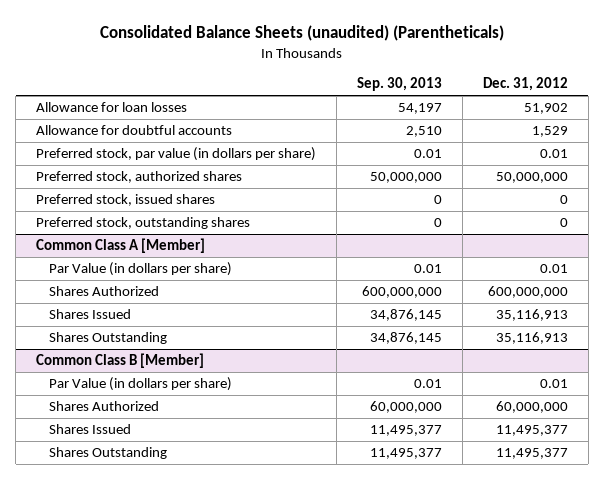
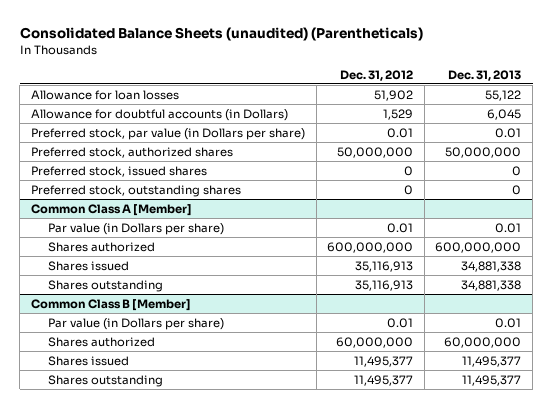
[356,77,442,92] Sep. 30, 2013 -> none
none -> [448,69,522,81] Dec. 31, 2013
[35,125,232,136] Allowance for doubtful accounts -> [30,108,288,121] Allowance for doubtful accounts (in Dollars)
[35,147,316,162] Preferred stock, par value (in dollars per share) -> [30,127,305,140] Preferred stock, par value (in Dollars per share)
[48,262,232,277] Par Value (in dollars per share) -> [47,222,224,235] Par value (in Dollars per share)
[48,286,159,297] Shares Authorized -> [47,241,155,252] Shares authorized
[48,309,131,320] Shares Issued -> [47,260,129,271] Shares issued
[48,332,167,345] Shares Outstanding -> [47,279,163,292] Shares outstanding
[48,377,232,392] Par Value (in dollars per share) -> [47,317,224,330] Par value (in Dollars per share)
[48,401,159,412] Shares Authorized -> [47,336,155,347] Shares authorized
[48,424,131,435] Shares Issued -> [47,355,129,366] Shares issued
[48,447,167,460] Shares Outstanding -> [47,374,163,387] Shares outstanding

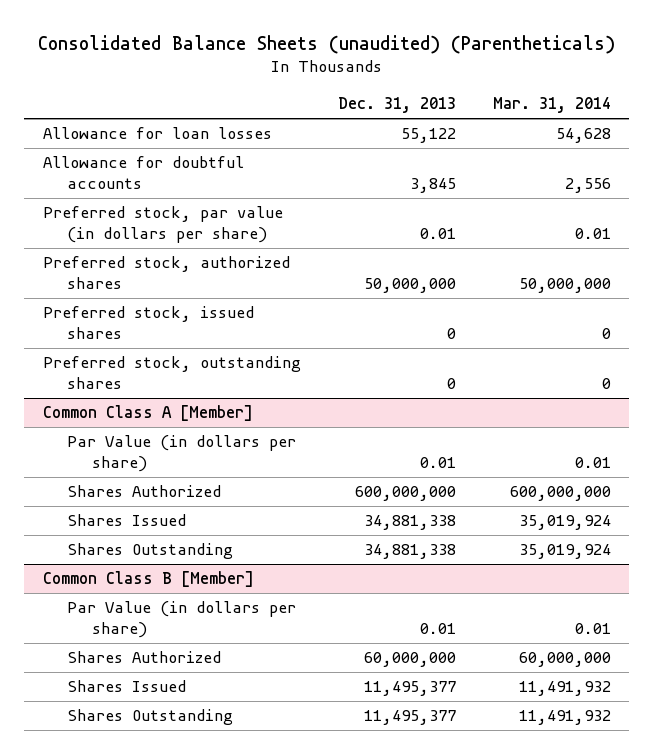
[340,69,414,81] Dec. 31, 2012 -> none
none -> [492,97,611,114] Mar. 31, 2014
[30,108,288,121] Allowance for doubtful accounts (in Dollars) -> [42,156,244,189] Allowance for doubtful accounts
[487,108,522,120] 6,045 -> [409,177,456,193] 3,845
[30,127,305,140] Preferred stock, par value (in Dollars per share) -> [42,206,283,243] Preferred stock, par value (in dollars per share)
[47,222,224,235] Par value (in Dollars per share) -> [67,435,297,472] Par Value (in dollars per share)
[47,241,155,252] Shares authorized -> [67,485,222,498] Shares Authorized
[47,260,129,271] Shares issued -> [67,514,187,527] Shares Issued
[47,279,163,292] Shares outstanding -> [67,543,234,560] Shares Outstanding
[47,317,224,330] Par value (in Dollars per share) -> [67,601,297,638] Par Value (in dollars per share)
[47,336,155,347] Shares authorized -> [67,651,222,664] Shares Authorized
[47,355,129,366] Shares issued -> [67,680,187,693] Shares Issued
[47,374,163,387] Shares outstanding -> [67,709,234,726] Shares Outstanding

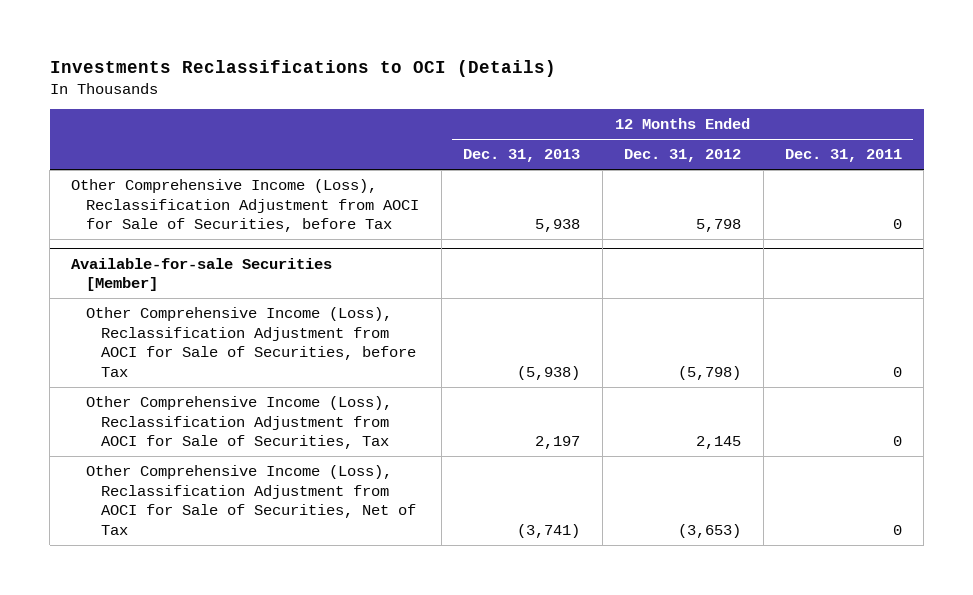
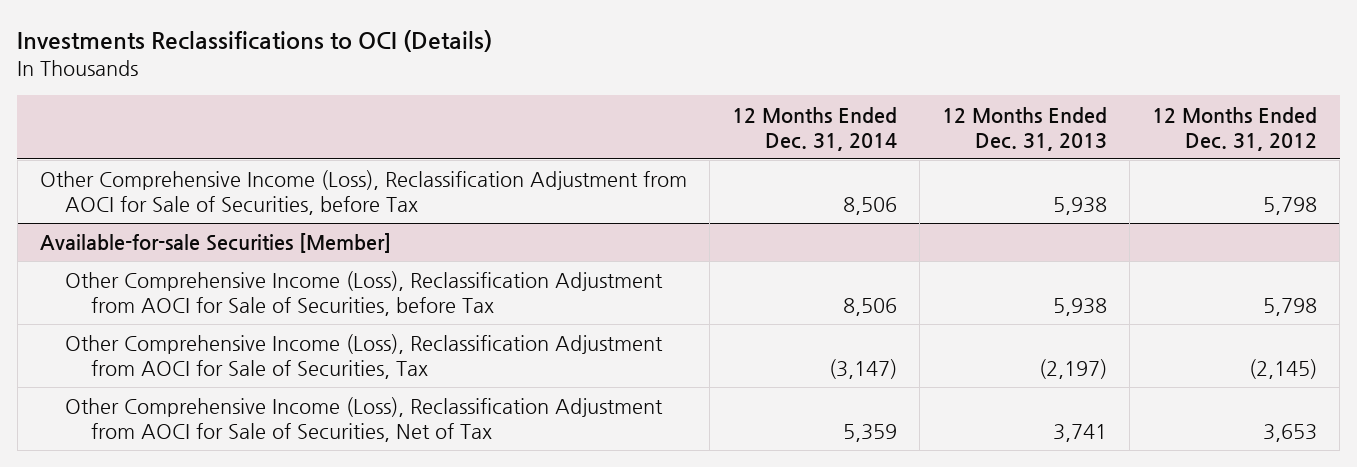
[784,149,902,163] Dec. 31, 2011 -> none
none -> [731,106,897,151] 12 Months Ended Dec. 31, 2014
[517,365,581,380] (5,938) -> [1052,298,1107,317] 5,938
[678,365,742,380] (5,798) -> [1263,298,1318,317] 5,798
[535,436,581,450] 2,197 -> [1038,359,1107,380] (2,197)
[696,436,742,450] 2,145 -> [1249,359,1318,380] (2,145)
[517,523,581,538] (3,741) -> [1052,424,1107,443] 3,741
[678,523,742,538] (3,653) -> [1263,424,1318,443] 3,653

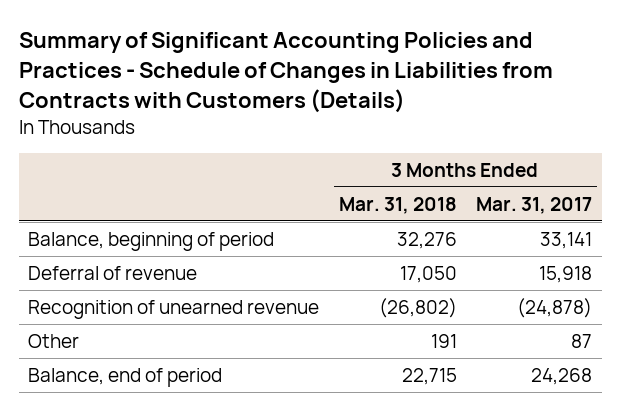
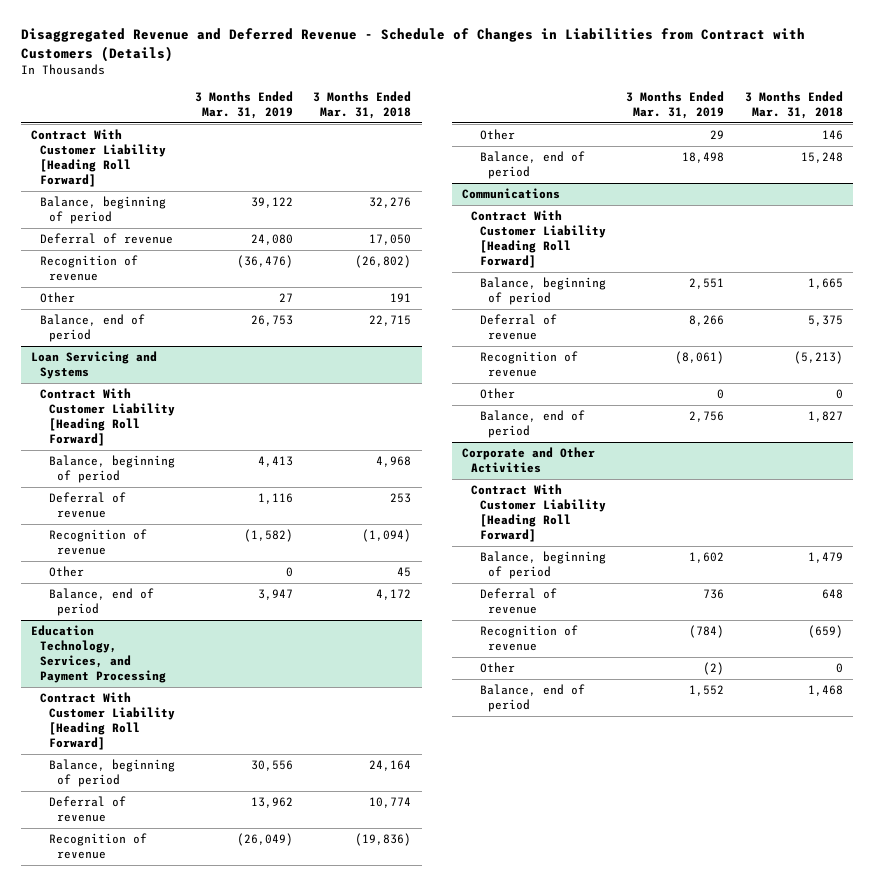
[18,32,553,114] Summary of Significant Accounting Policies and Practices - Schedule of Changes in Liabilities from Contracts with Customers (Details) -> [20,28,805,62] Disaggregated Revenue and Deferred Revenue - Schedule of Changes in Liabilities from Contract with Customers (Details)
[476,196,593,214] Mar. 31, 2017 -> none
none -> [195,90,294,119] 3 Months Ended Mar. 31, 2019
none -> [30,129,166,187] Contract With Customer Liability [Heading Roll Forward]
[28,299,320,319] Recognition of unearned revenue -> [39,255,138,282] Recognition of revenue
none -> [30,351,157,380] Loan Servicing and Systems
none -> [39,388,175,446] Contract With Customer Liability [Heading Roll Forward]
none -> [48,455,175,484] Balance, beginning of period
none -> [48,492,126,519] Deferral of revenue
none -> [48,529,147,556] Recognition of revenue
none -> [48,566,84,578] Other
none -> [48,588,154,617] Balance, end of period
none -> [30,625,166,683] Education Technology, Services, and Payment Processing
none -> [39,692,175,750] Contract With Customer Liability [Heading Roll Forward]
none -> [48,759,175,788] Balance, beginning of period
none -> [48,796,126,823] Deferral of revenue
none -> [48,833,147,860] Recognition of revenue
none -> [479,129,515,141] Other
none -> [479,151,585,180] Balance, end of period
none -> [461,188,560,200] Communications
none -> [470,210,606,268] Contract With Customer Liability [Heading Roll Forward]
none -> [479,277,606,306] Balance, beginning of period
none -> [479,314,557,341] Deferral of revenue
none -> [479,351,578,378] Recognition of revenue
none -> [479,388,515,400] Other
none -> [479,410,585,439] Balance, end of period
none -> [461,447,595,474] Corporate and Other Activities
none -> [470,484,606,542] Contract With Customer Liability [Heading Roll Forward]
none -> [479,551,606,580] Balance, beginning of period
none -> [479,588,557,615] Deferral of revenue
none -> [479,625,578,652] Recognition of revenue
none -> [479,662,515,674] Other
none -> [479,684,585,713] Balance, end of period

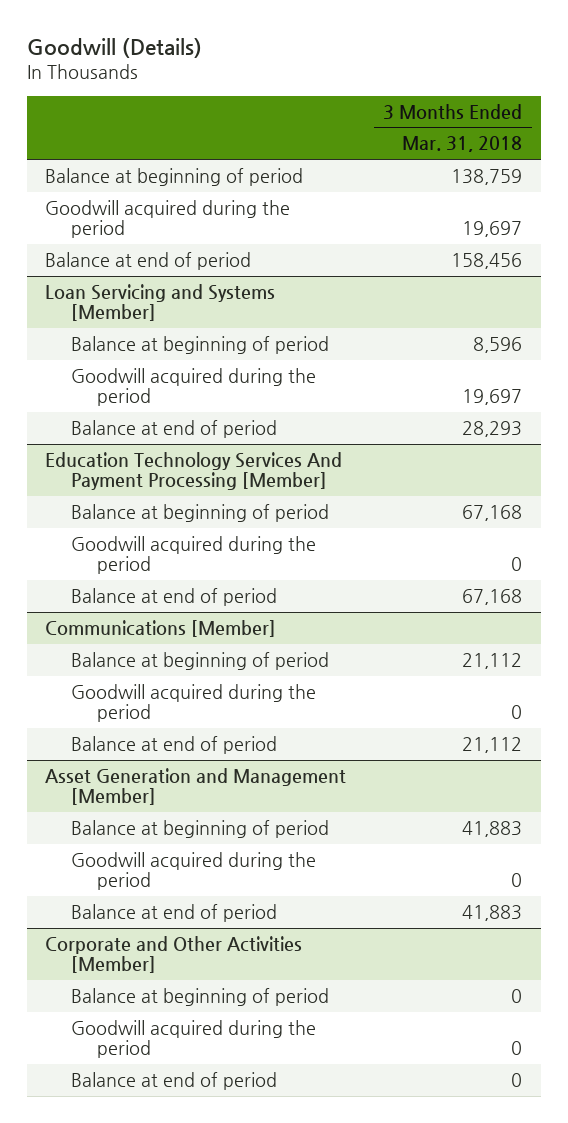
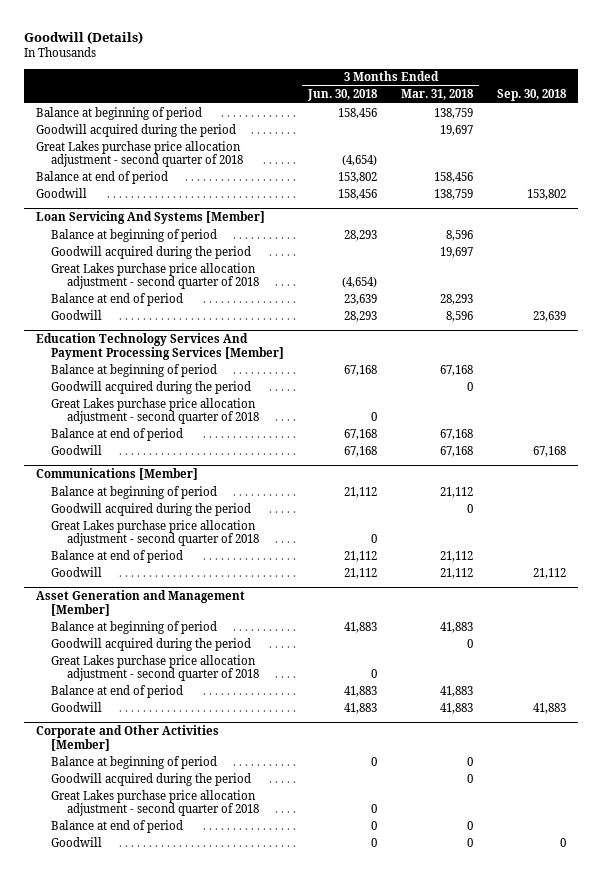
none -> [307,89,379,102] Jun. 30, 2018
none -> [497,89,568,102] Sep. 30, 2018
none -> [36,140,244,167] Great Lakes purchase price allocation adjustment - second quarter of 2018
none -> [36,187,88,198] Goodwill
[45,283,276,322] Loan Servicing and Systems [Member] -> [36,211,266,225] Loan Servicing And Systems [Member]
none -> [51,262,259,289] Great Lakes purchase price allocation adjustment - second quarter of 2018
none -> [51,309,103,320] Goodwill
[45,451,343,491] Education Technology Services And Payment Processing [Member] -> [36,333,285,360] Education Technology Services And Payment Processing Services [Member]
none -> [51,397,259,424] Great Lakes purchase price allocation adjustment - second quarter of 2018
none -> [51,444,103,455] Goodwill
none -> [51,519,259,546] Great Lakes purchase price allocation adjustment - second quarter of 2018
none -> [51,566,103,577] Goodwill
none -> [51,654,259,681] Great Lakes purchase price allocation adjustment - second quarter of 2018
none -> [51,701,103,712] Goodwill
none -> [51,789,259,816] Great Lakes purchase price allocation adjustment - second quarter of 2018
none -> [51,836,103,847] Goodwill

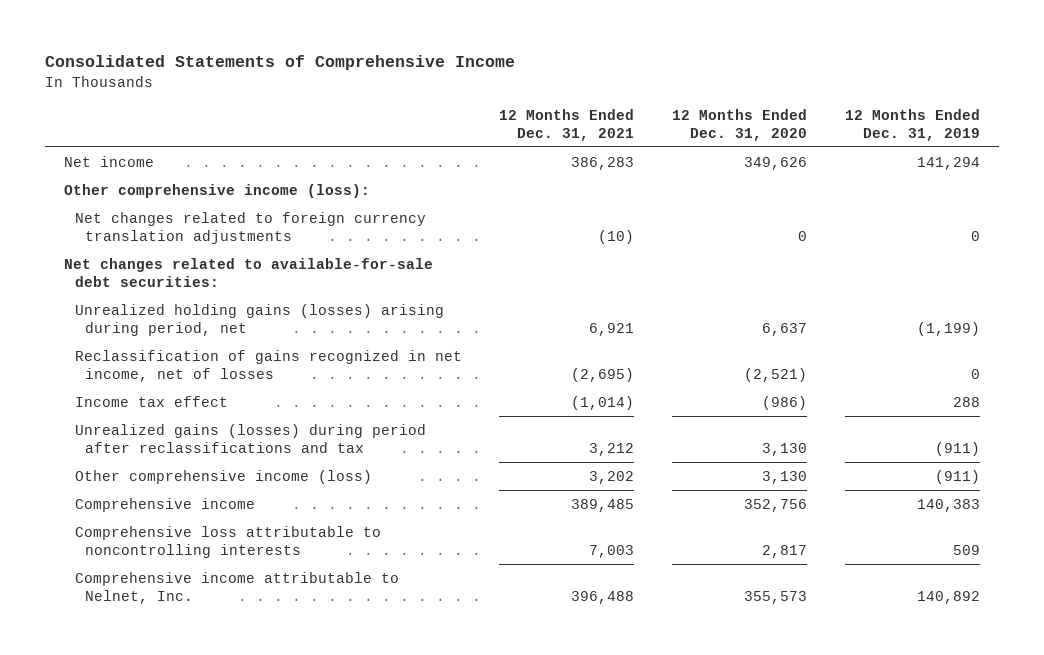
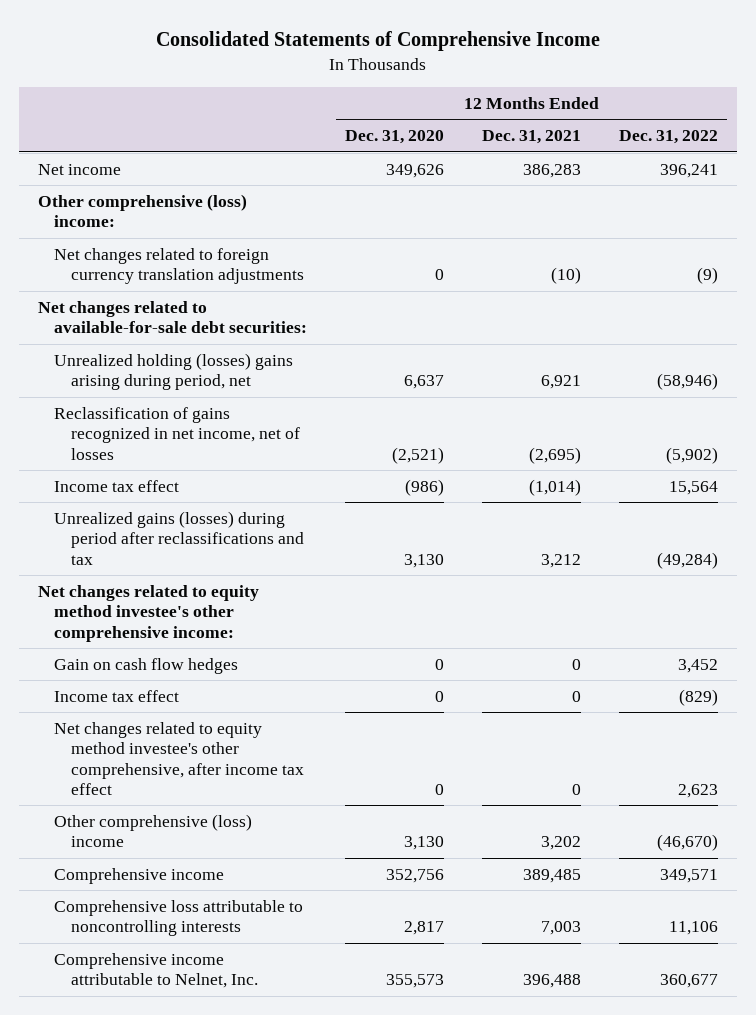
[845,108,981,141] 12 Months Ended Dec. 31, 2019 -> none
none -> [618,130,718,145] Dec. 31, 2022
[63,183,370,198] Other comprehensive income (loss): -> [38,193,248,228] Other comprehensive (loss) income:
[74,303,444,336] Unrealized holding gains (losses) arising during period, net -> [54,352,294,391] Unrealized holding (losses) gains arising during period, net
none -> [38,584,260,642] Net changes related to equity method investee's other comprehensive income:
none -> [54,657,239,674] Gain on cash flow hedges
none -> [54,689,180,702] Income tax effect
none -> [54,721,304,796] Net changes related to equity method investee's other comprehensive, after income tax effect
[74,469,372,484] Other comprehensive income (loss) -> [54,813,253,848] Other comprehensive (loss) income

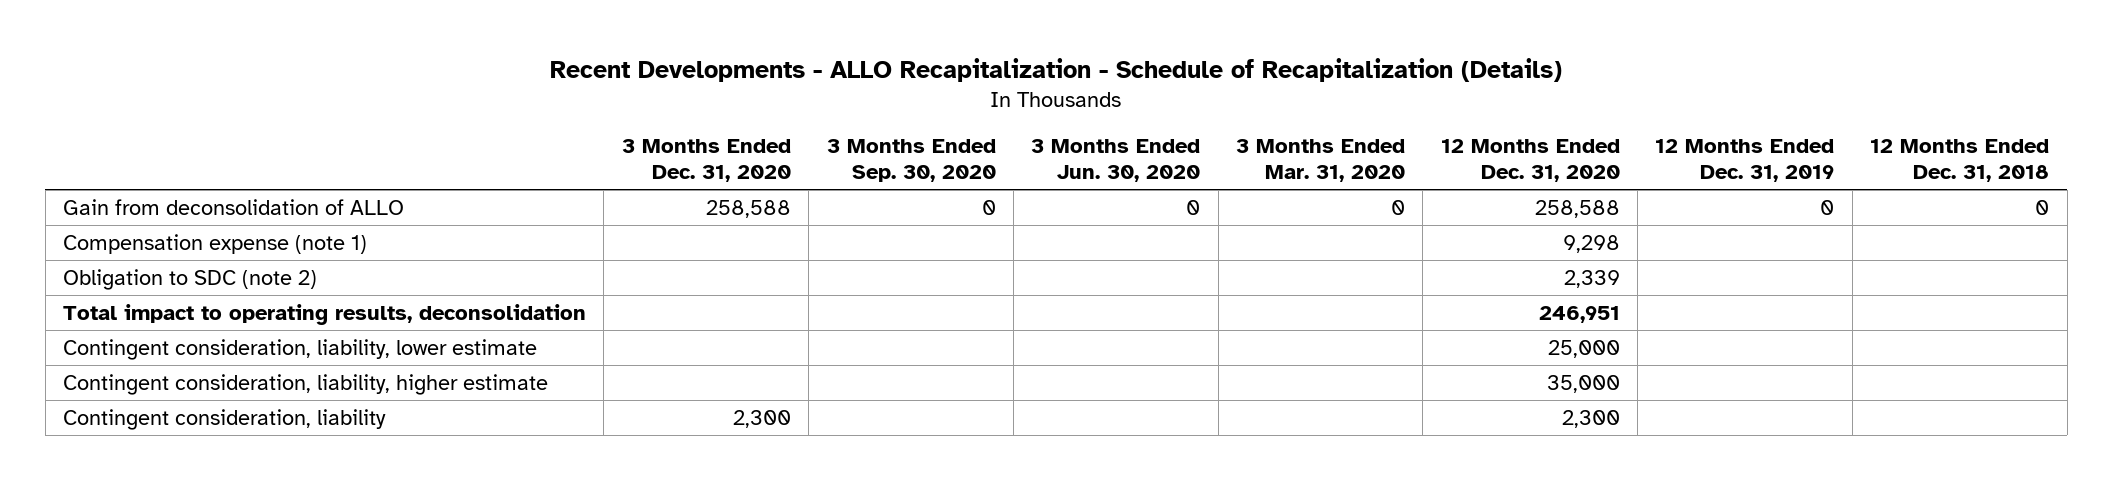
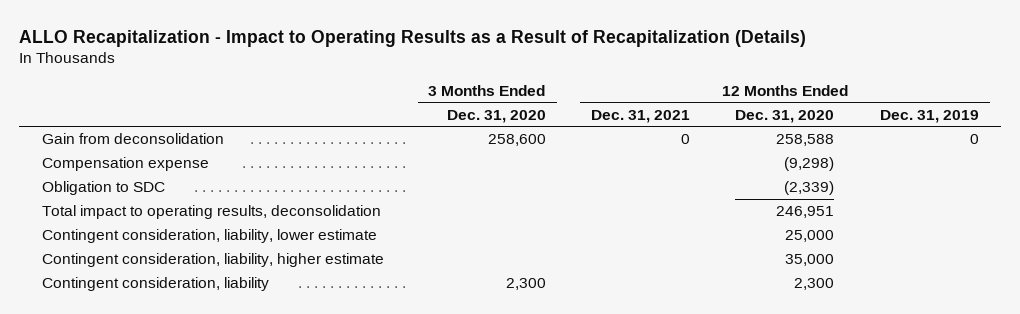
[550,58,1563,83] Recent Developments - ALLO Recapitalization - Schedule of Recapitalization (Details) -> [18,29,806,47] ALLO Recapitalization - Impact to Operating Results as a Result of Recapitalization (Details)
[826,139,996,182] 3 Months Ended Sep. 30, 2020 -> none
[1031,139,1201,182] 3 Months Ended Jun. 30, 2020 -> none
[1236,139,1406,182] 3 Months Ended Mar. 31, 2020 -> none
[1870,139,2050,182] 12 Months Ended Dec. 31, 2018 -> none
none -> [591,109,691,123] Dec. 31, 2021
[63,198,405,215] Gain from deconsolidation of ALLO -> [41,133,224,145] Gain from deconsolidation
[705,199,791,218] 258,588 -> [487,134,546,147] 258,600
[63,233,368,254] Compensation expense (note 1) -> [41,157,209,172] Compensation expense
[1562,234,1620,253] 9,298 -> [784,157,835,172] (9,298)
[63,268,318,290] Obligation to SDC (note 2) -> [41,181,165,196] Obligation to SDC
[1563,269,1620,288] 2,339 -> [784,181,835,196] (2,339)

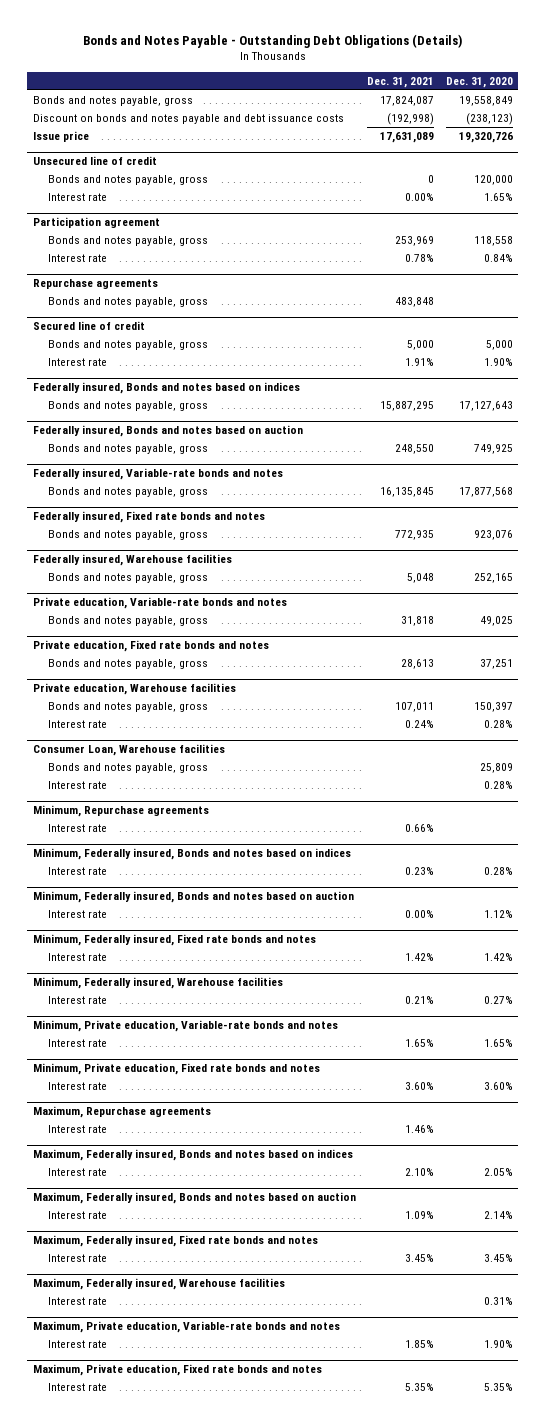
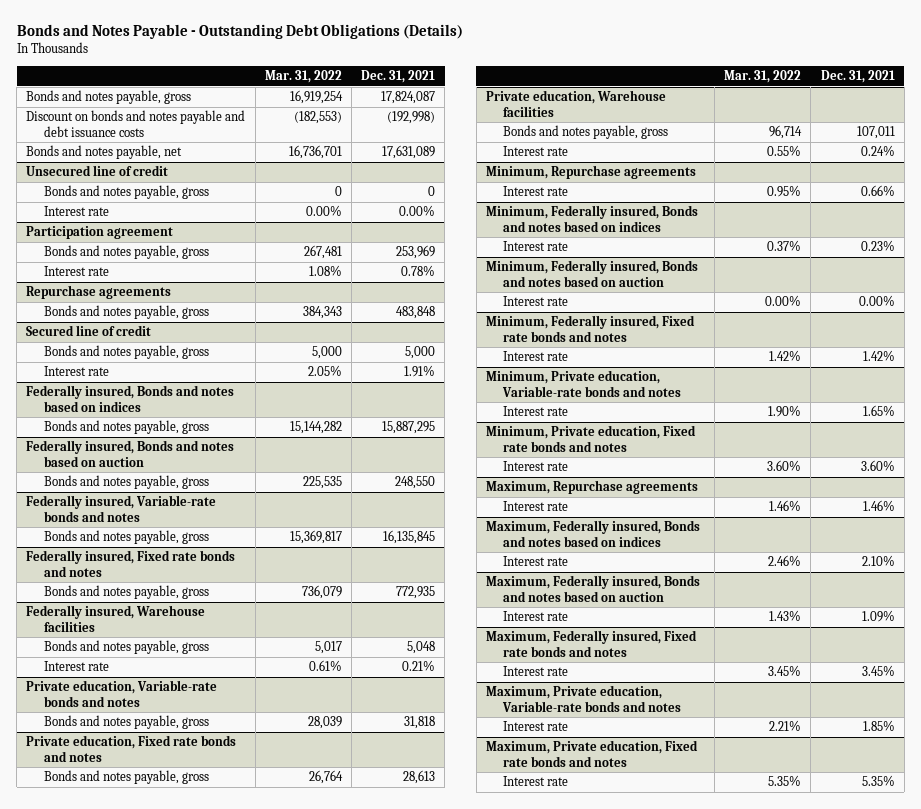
[445,76,513,88] Dec. 31, 2020 -> none
none -> [264,70,342,84] Mar. 31, 2022
[32,131,89,143] Issue price -> [26,145,183,160] Bonds and notes payable, net
none -> [43,661,109,672] Interest rate
[32,744,225,757] Consumer Loan, Warehouse facilities -> none
[47,763,208,774] Bonds and notes payable, gross -> none
[47,781,107,790] Interest rate -> none
[32,977,283,990] Minimum, Federally insured, Warehouse facilities -> none
[47,996,107,1005] Interest rate -> none
[32,1278,285,1291] Maximum, Federally insured, Warehouse facilities -> none
[47,1297,107,1306] Interest rate -> none

